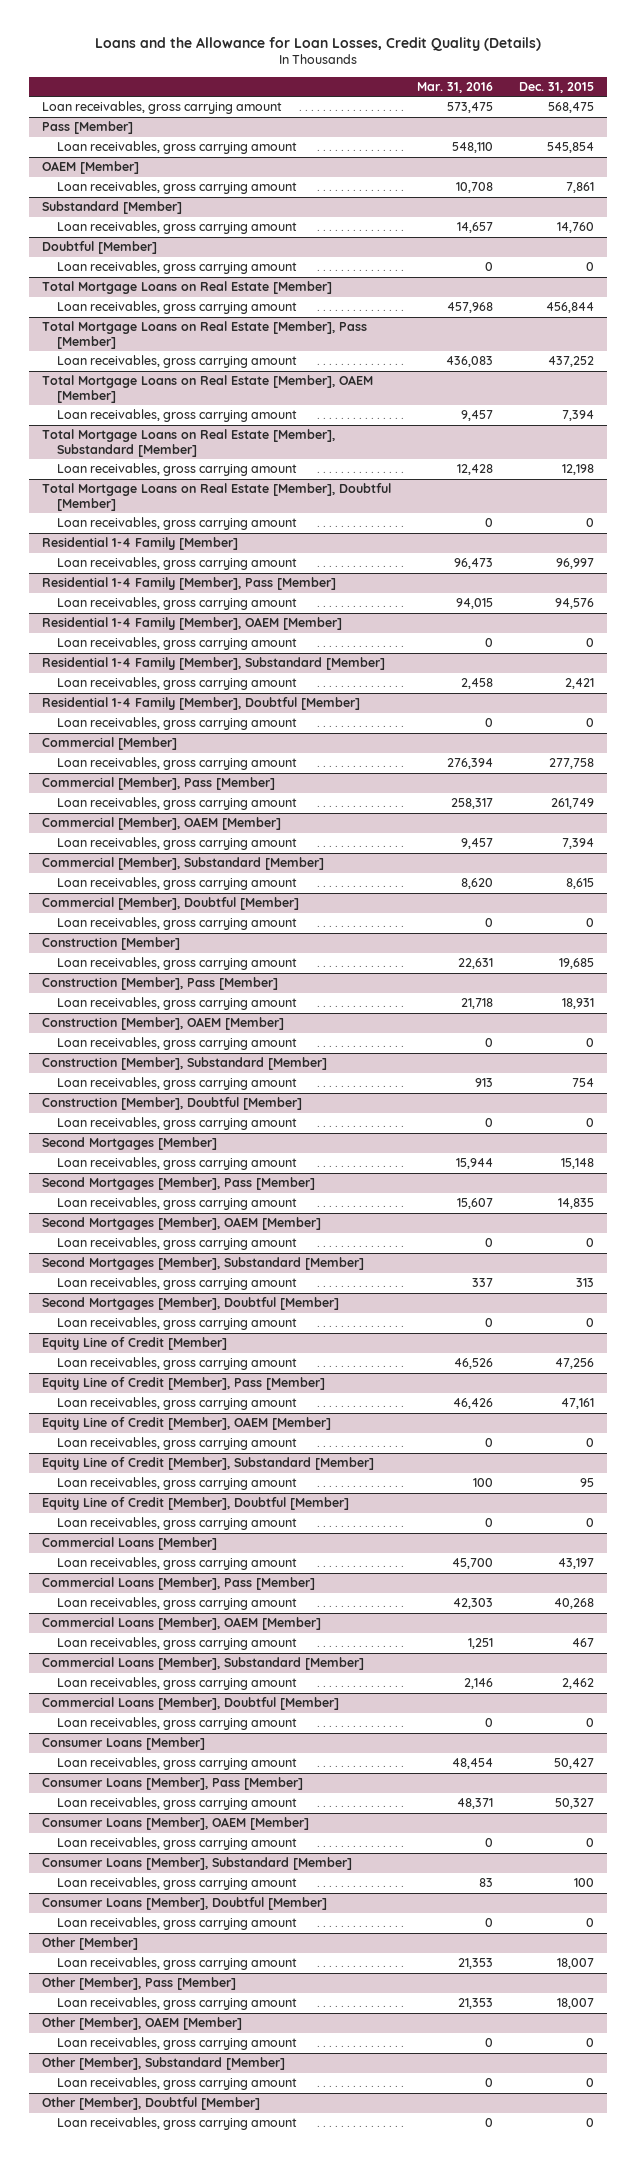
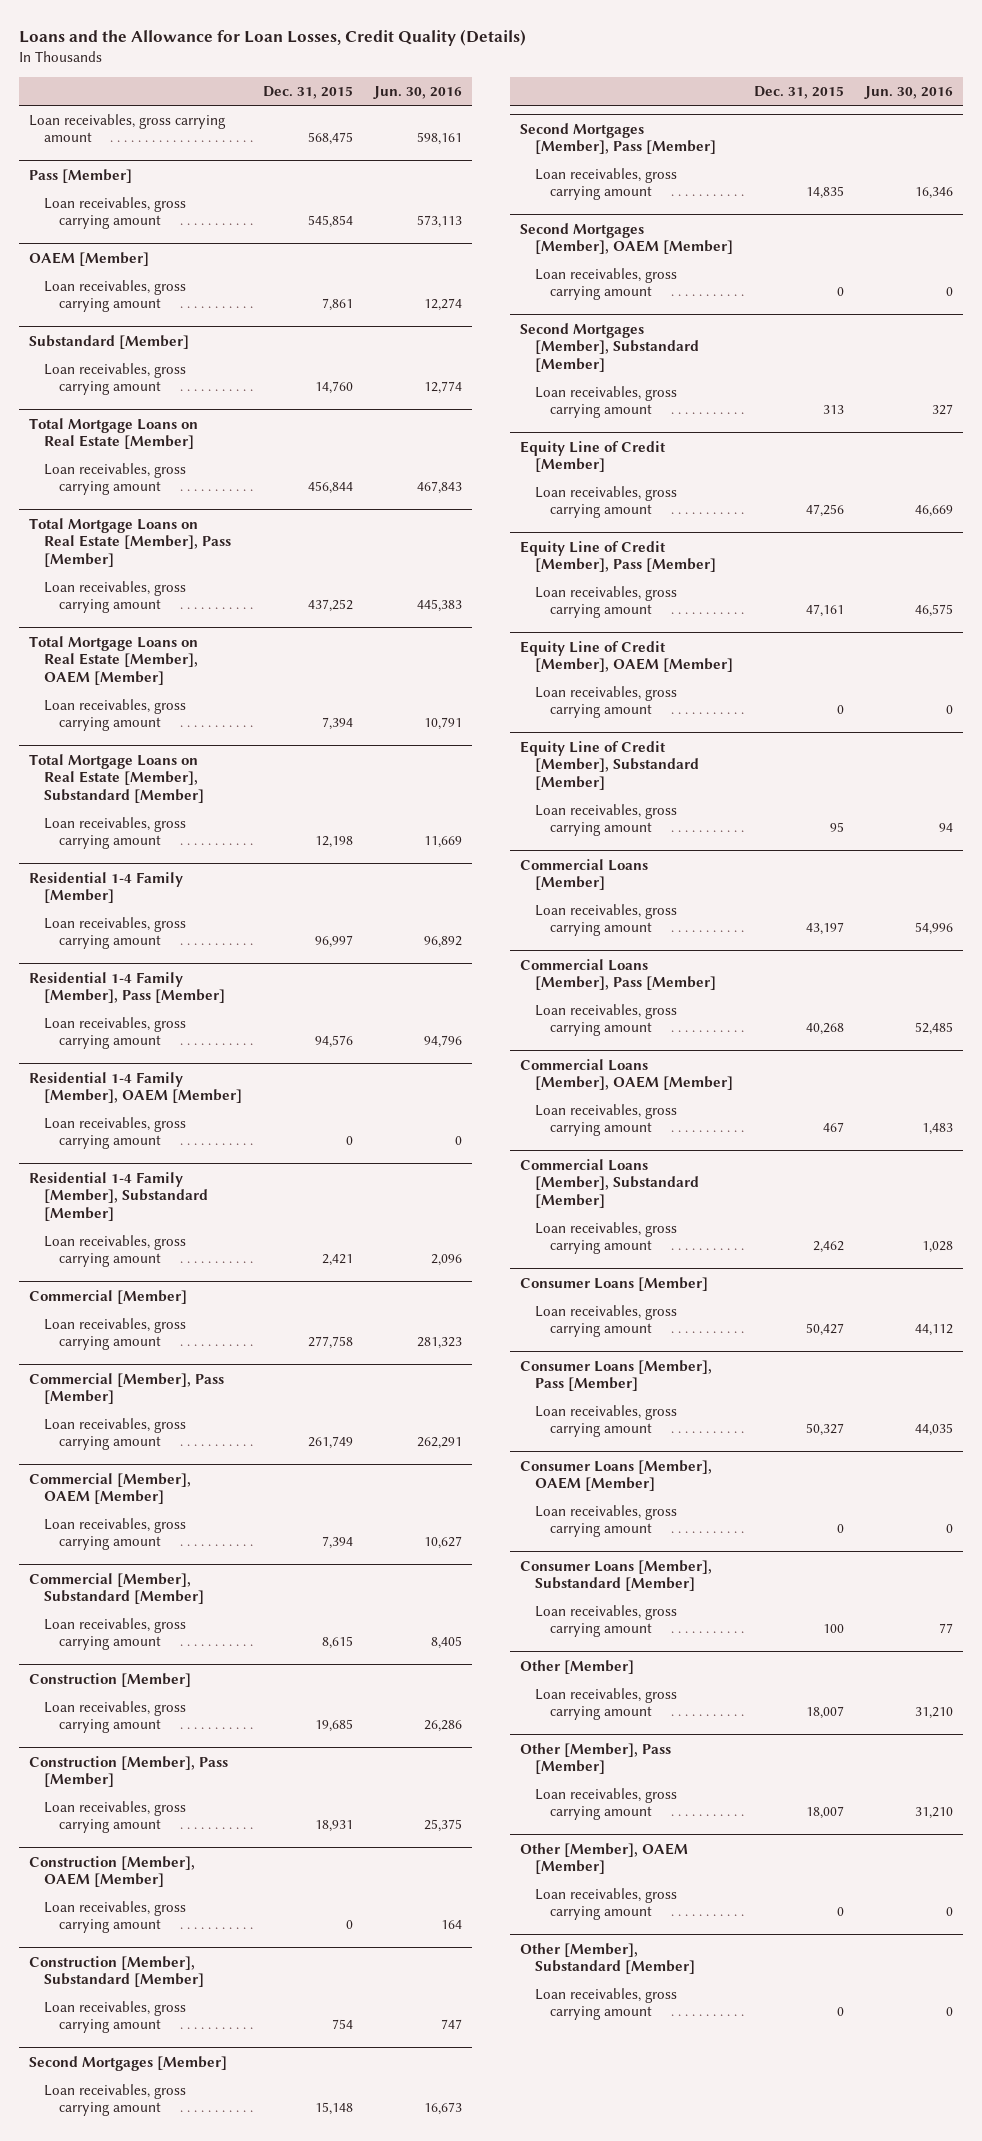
[416,81,493,93] Mar. 31, 2016 -> none
none -> [372,86,462,100] Jun. 30, 2016
[41,241,157,255] Doubtful [Member] -> none
[57,261,298,275] Loan receivables, gross carrying amount -> none
[41,483,391,511] Total Mortgage Loans on Real Estate [Member], Doubtful [Member] -> none
[57,517,298,531] Loan receivables, gross carrying amount -> none
[41,697,360,711] Residential 1-4 Family [Member], Doubtful [Member] -> none
[57,717,298,731] Loan receivables, gross carrying amount -> none
[41,897,299,911] Commercial [Member], Doubtful [Member] -> none
[57,917,298,931] Loan receivables, gross carrying amount -> none
[41,1097,302,1111] Construction [Member], Doubtful [Member] -> none
[57,1117,298,1131] Loan receivables, gross carrying amount -> none
[41,1297,339,1311] Second Mortgages [Member], Doubtful [Member] -> none
[57,1317,298,1331] Loan receivables, gross carrying amount -> none
[41,1497,349,1511] Equity Line of Credit [Member], Doubtful [Member] -> none
[57,1517,298,1531] Loan receivables, gross carrying amount -> none
[41,1697,339,1711] Commercial Loans [Member], Doubtful [Member] -> none
[57,1717,298,1731] Loan receivables, gross carrying amount -> none
[41,1897,327,1911] Consumer Loans [Member], Doubtful [Member] -> none
[57,1917,298,1931] Loan receivables, gross carrying amount -> none
[41,2097,260,2111] Other [Member], Doubtful [Member] -> none
[57,2117,298,2131] Loan receivables, gross carrying amount -> none

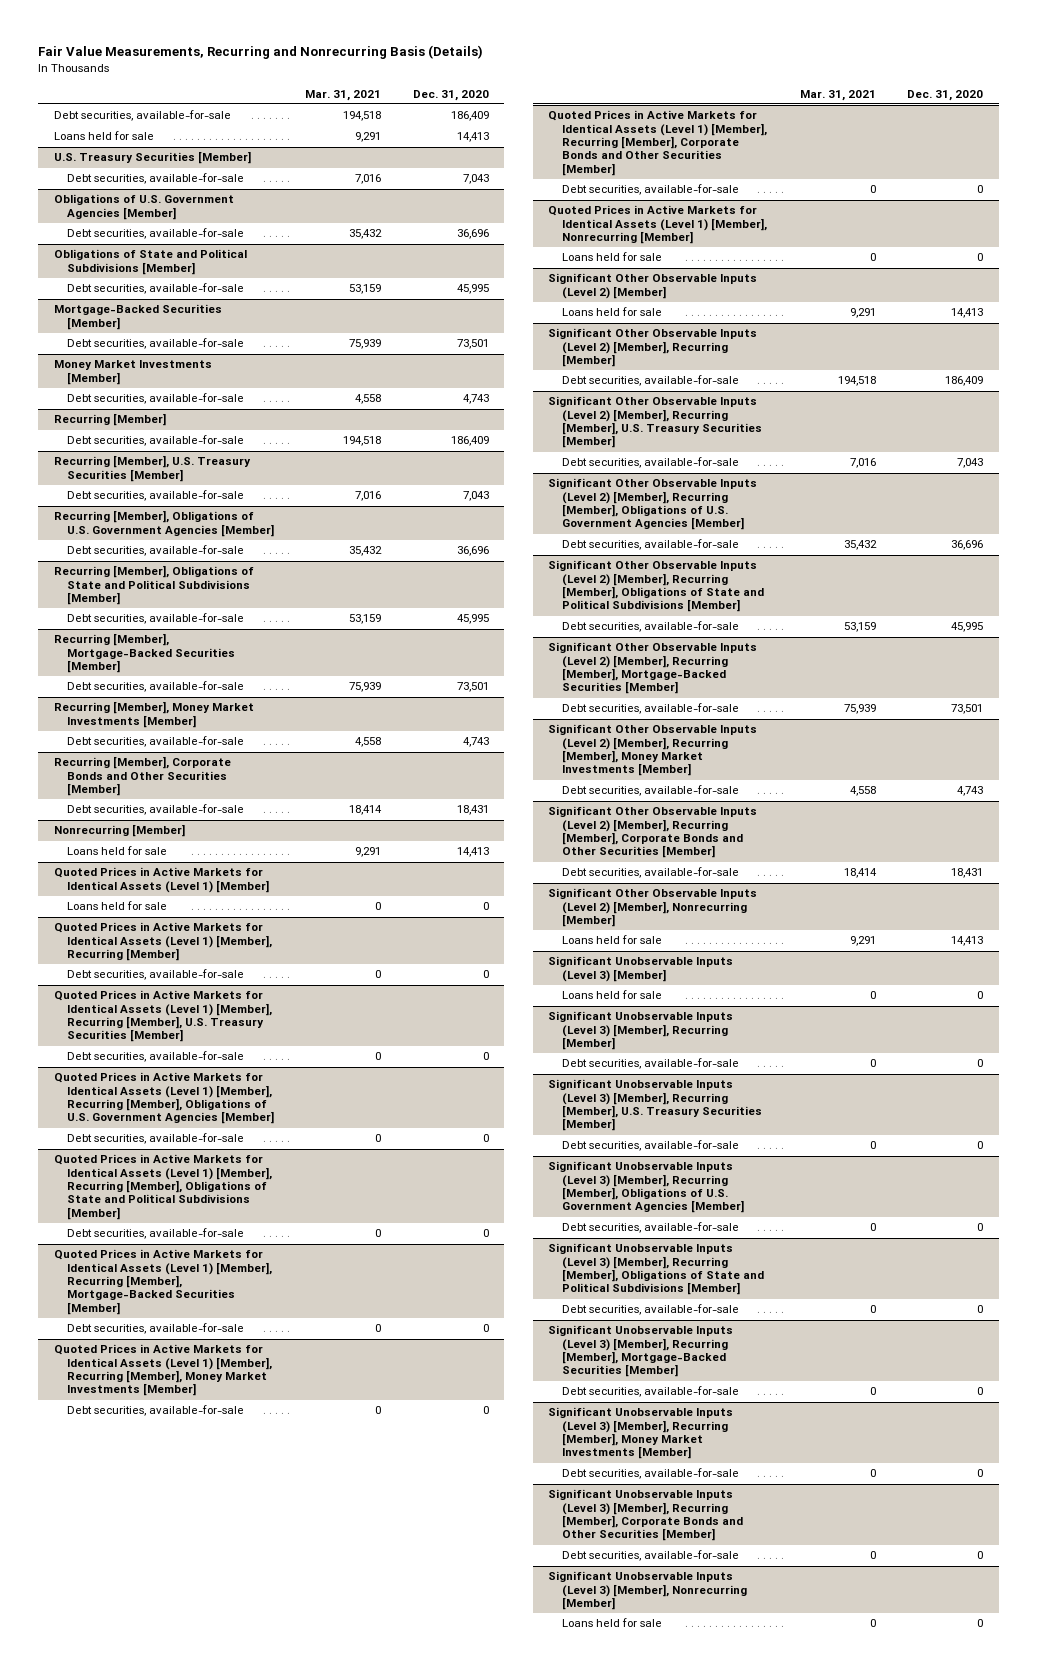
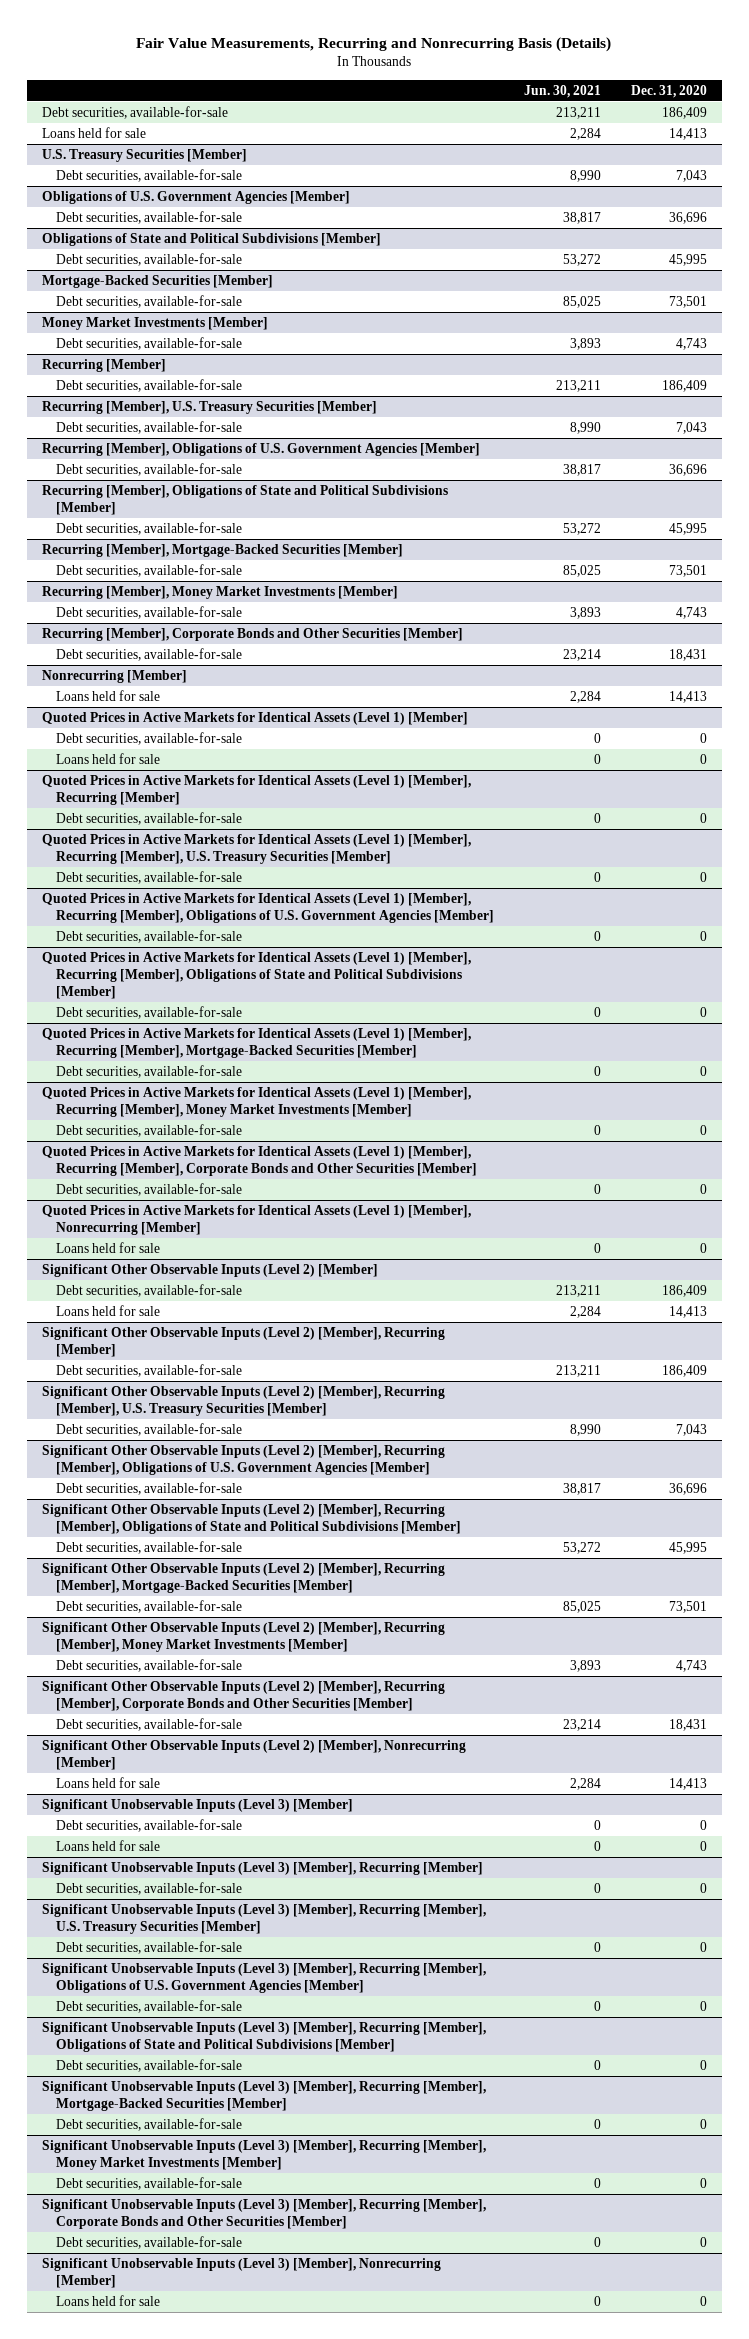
[305,89,382,101] Mar. 31, 2021 -> none
none -> [524,84,602,98] Jun. 30, 2021
none -> [56,731,243,745] Debt securities, available-for-sale
none -> [56,1283,243,1297] Debt securities, available-for-sale
none -> [56,1818,243,1832] Debt securities, available-for-sale

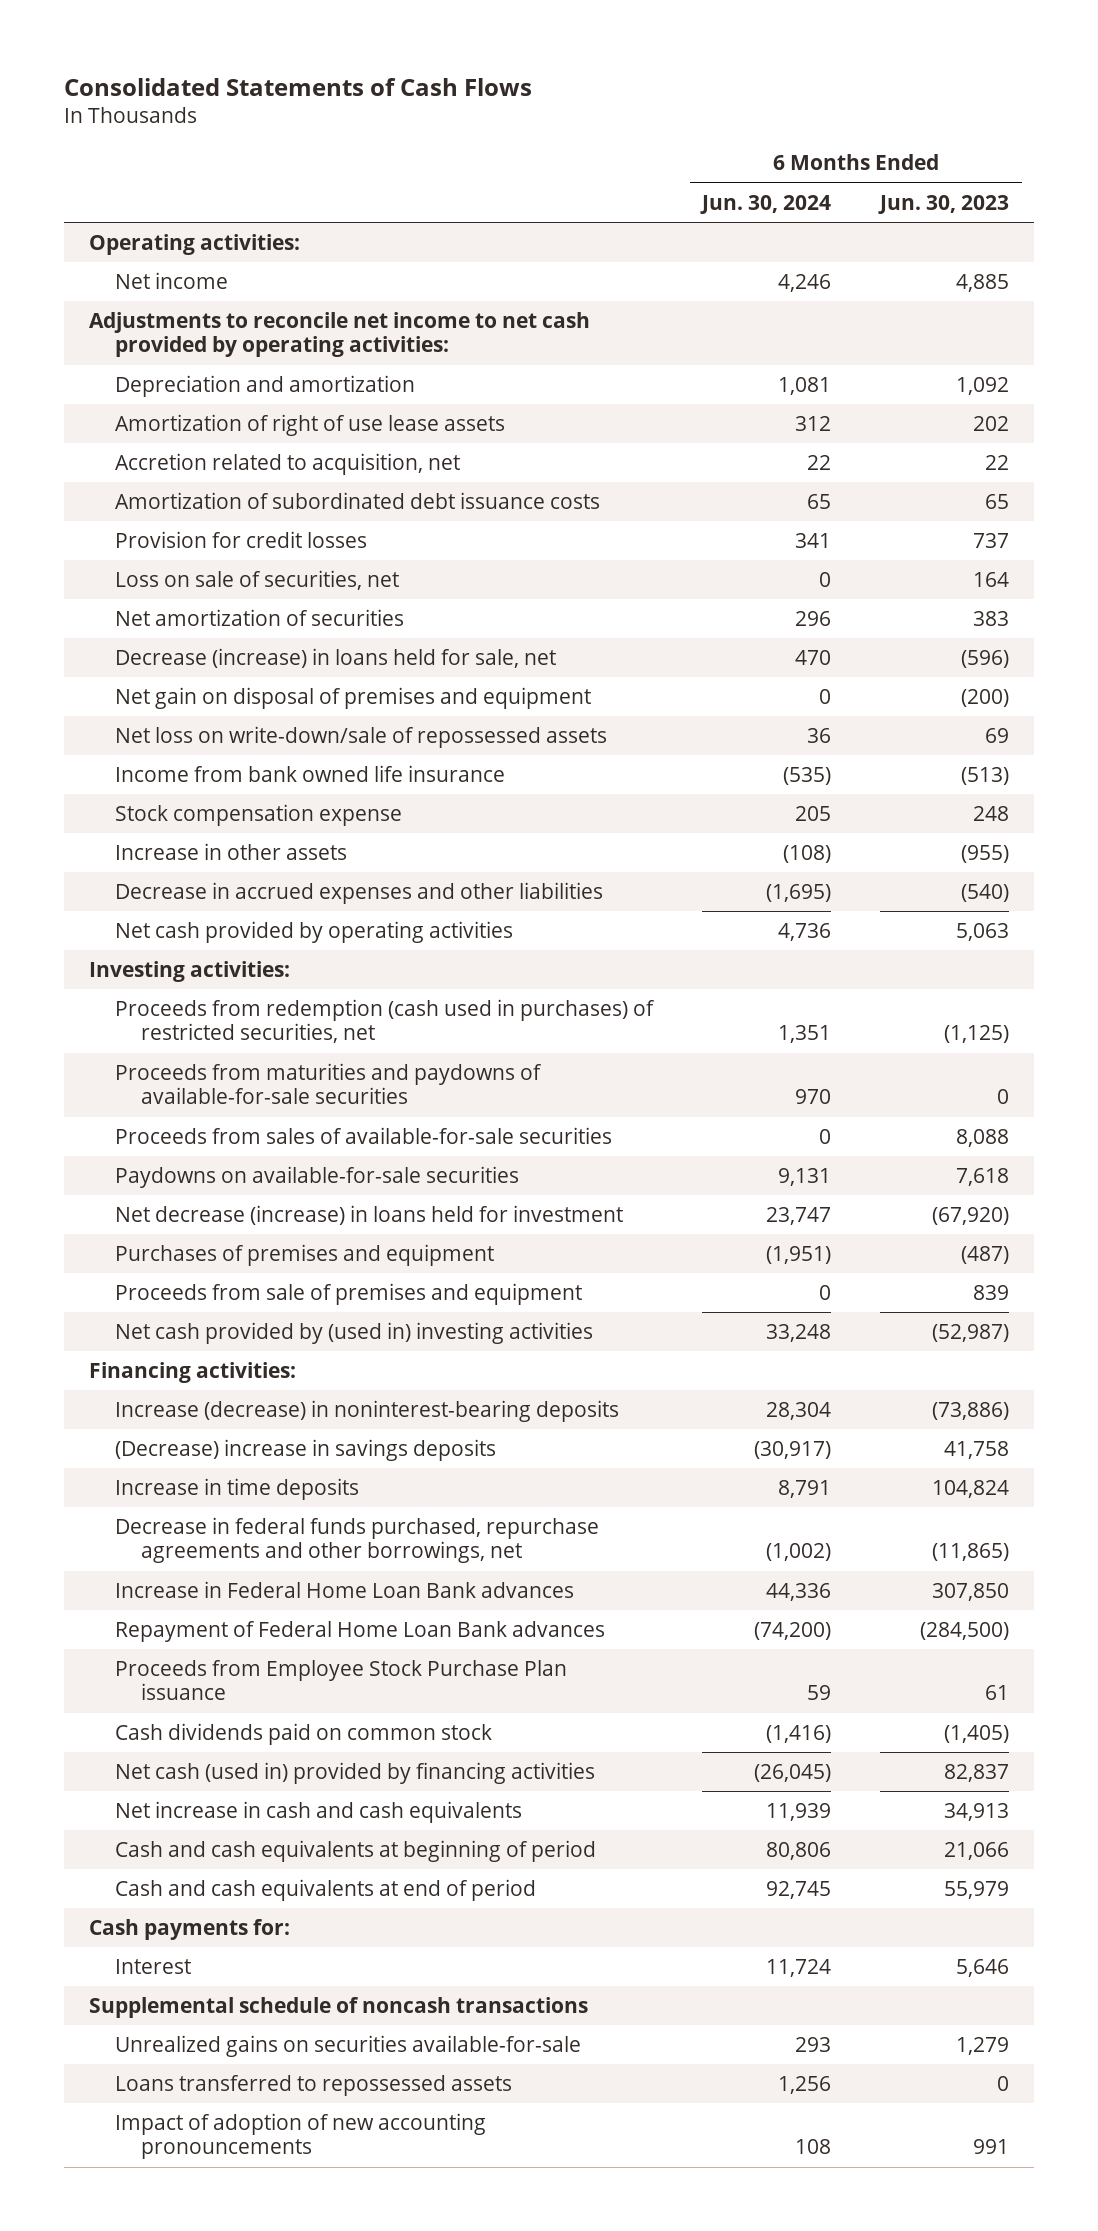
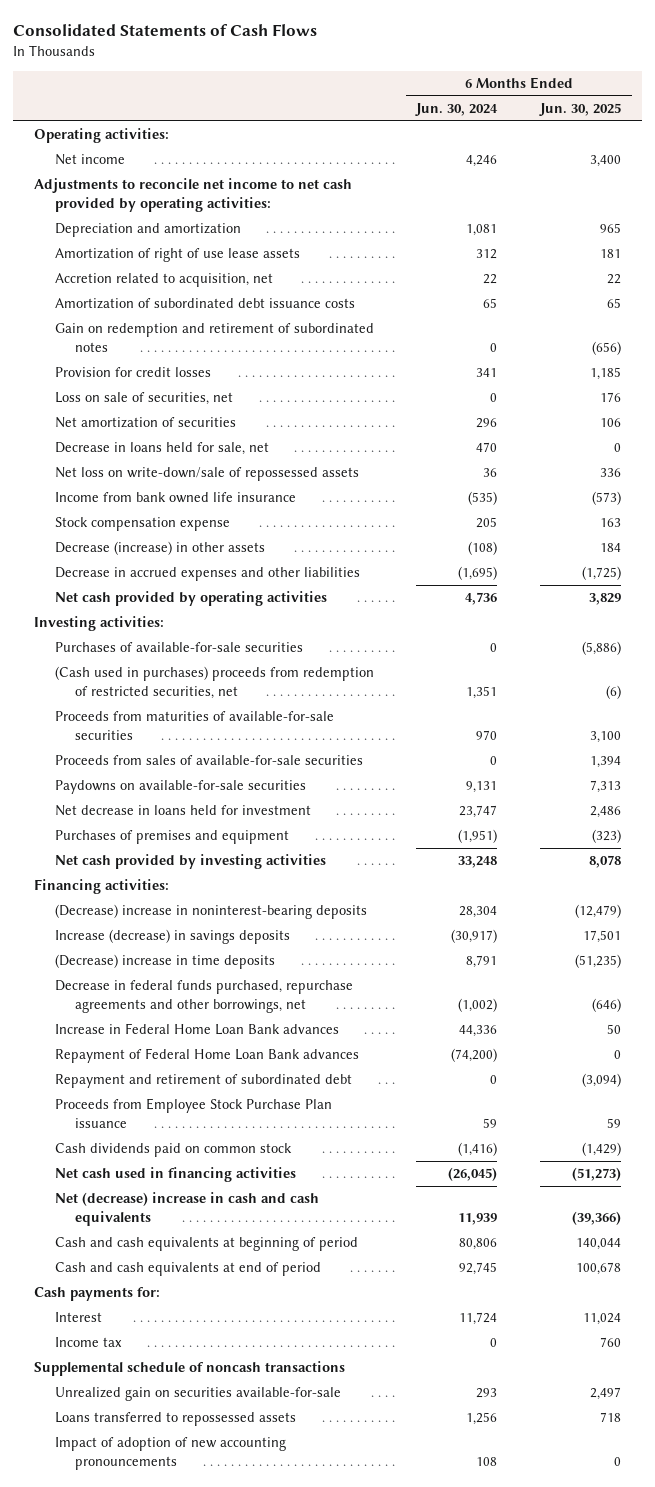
[878,194,1010,214] Jun. 30, 2023 -> none
none -> [539,103,622,117] Jun. 30, 2025
none -> [54,323,374,353] Gain on redemption and retirement of subordinated notes
[114,686,591,709] Net gain on disposal of premises and equipment -> none
[114,647,556,668] Decrease (increase) in loans held for sale, net -> [54,442,269,456] Decrease in loans held for sale, net
[114,842,347,860] Increase in other assets -> [54,541,265,556] Decrease (increase) in other assets
none -> [54,642,303,653] Purchases of available-for-sale securities
[114,998,655,1044] Proceeds from redemption (cash used in purchases) of restricted securities, net -> [54,666,374,700] (Cash used in purchases) proceeds from redemption of restricted securities, net
[114,1062,542,1105] Proceeds from maturities and paydowns of available-for-sale securities -> [54,711,334,741] Proceeds from maturities of available-for-sale securities
[114,1204,623,1225] Net decrease (increase) in loans held for investment -> [54,805,311,817] Net decrease in loans held for investment
[114,1282,582,1305] Proceeds from sale of premises and equipment -> none
[114,1321,593,1344] Net cash provided by (used in) investing activities -> [54,854,326,870] Net cash provided by investing activities
[114,1399,619,1422] Increase (decrease) in noninterest-bearing deposits -> [54,904,367,920] (Decrease) increase in noninterest-bearing deposits
[114,1438,496,1461] (Decrease) increase in savings deposits -> [54,929,290,945] Increase (decrease) in savings deposits
[114,1477,359,1500] Increase in time deposits -> [54,954,275,970] (Decrease) increase in time deposits
none -> [54,1074,352,1089] Repayment and retirement of subordinated debt
[114,1761,595,1784] Net cash (used in) provided by financing activities -> [54,1167,296,1183] Net cash used in financing activities
[114,1800,522,1823] Net increase in cash and cash equivalents -> [54,1192,319,1227] Net (decrease) increase in cash and cash equivalents
none -> [54,1337,122,1348] Income tax
[114,2034,581,2057] Unrealized gains on securities available-for-sale -> [54,1387,341,1402] Unrealized gain on securities available-for-sale

